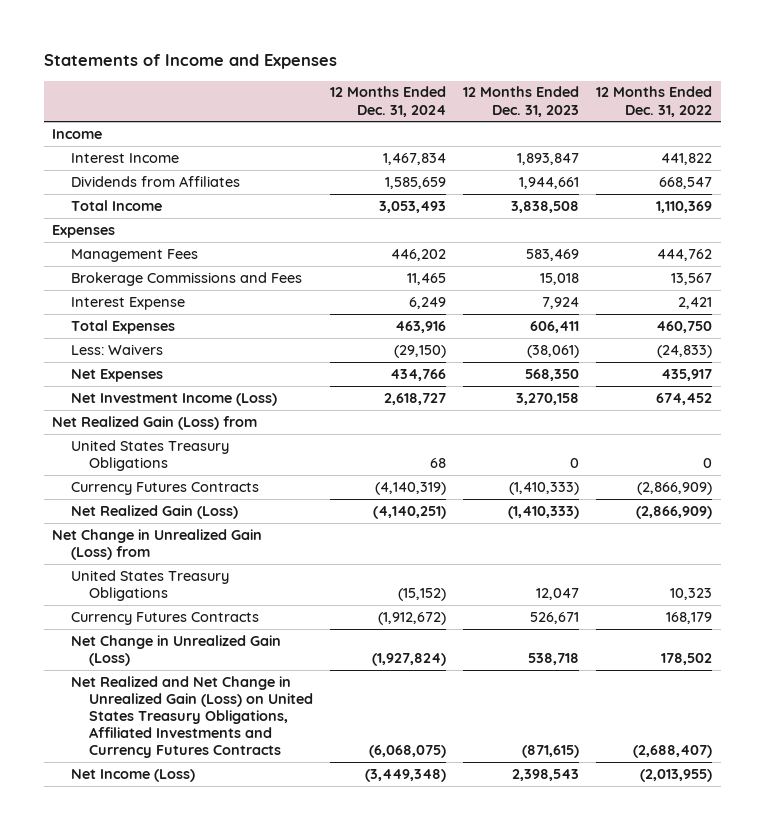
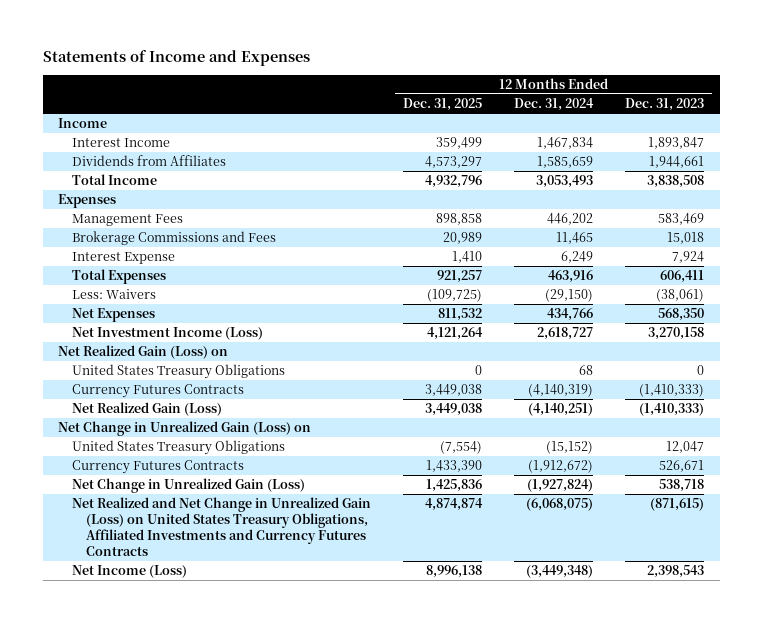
[596,86,713,117] 12 Months Ended Dec. 31, 2022 -> none
none -> [403,98,483,112] Dec. 31, 2025
[52,415,258,430] Net Realized Gain (Loss) from -> [58,345,229,360] Net Realized Gain (Loss) on
[52,528,263,560] Net Change in Unrealized Gain (Loss) from -> [58,421,312,437] Net Change in Unrealized Gain (Loss) on

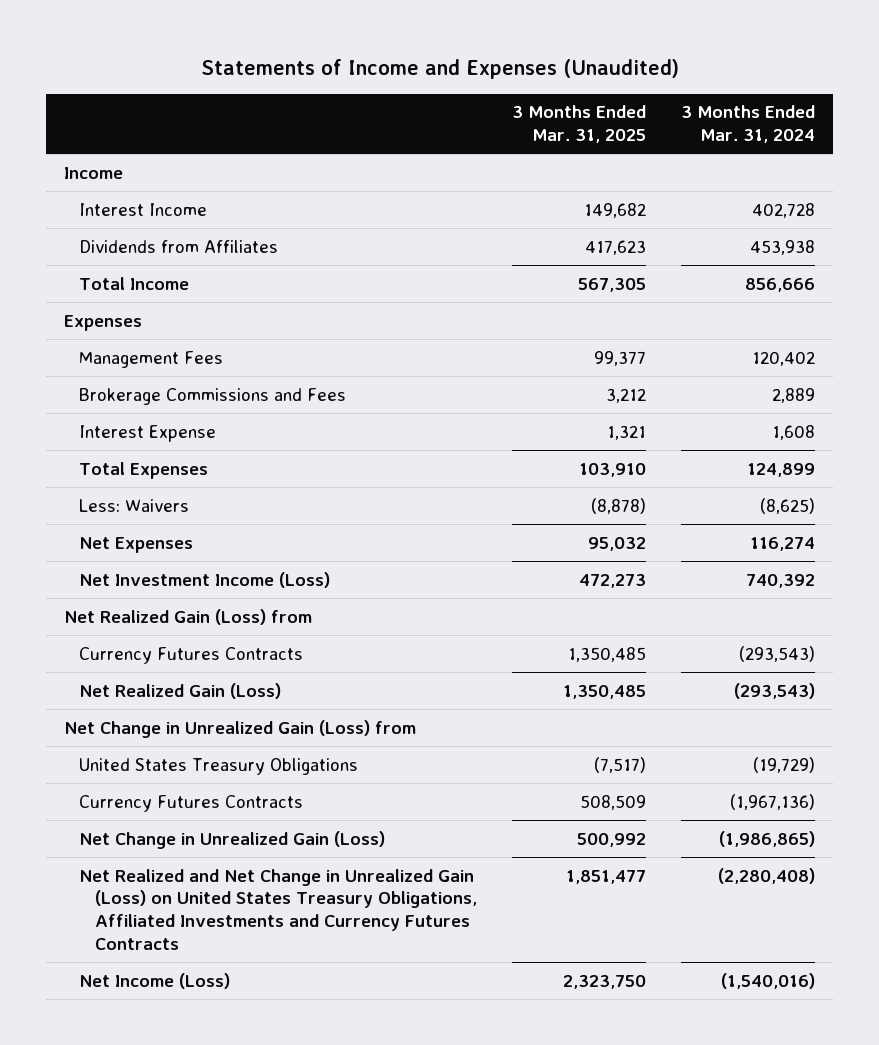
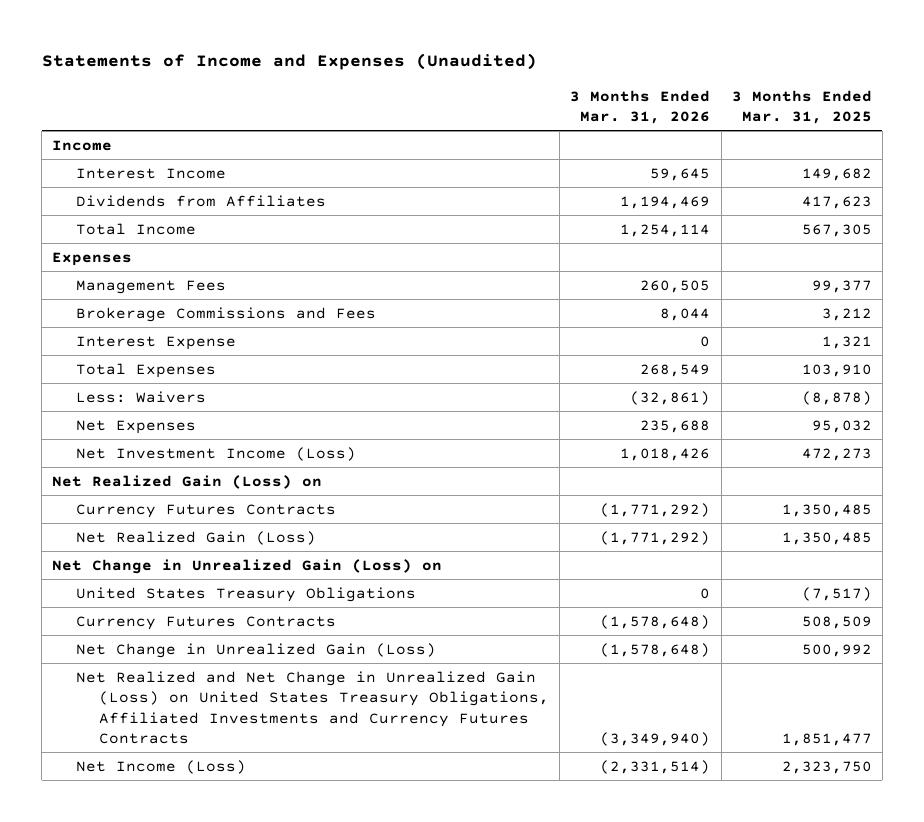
[681,105,816,143] 3 Months Ended Mar. 31, 2024 -> none
none -> [570,89,711,125] 3 Months Ended Mar. 31, 2026
[63,608,312,625] Net Realized Gain (Loss) from -> [52,474,323,489] Net Realized Gain (Loss) on
[63,719,416,738] Net Change in Unrealized Gain (Loss) from -> [52,558,443,574] Net Change in Unrealized Gain (Loss) on

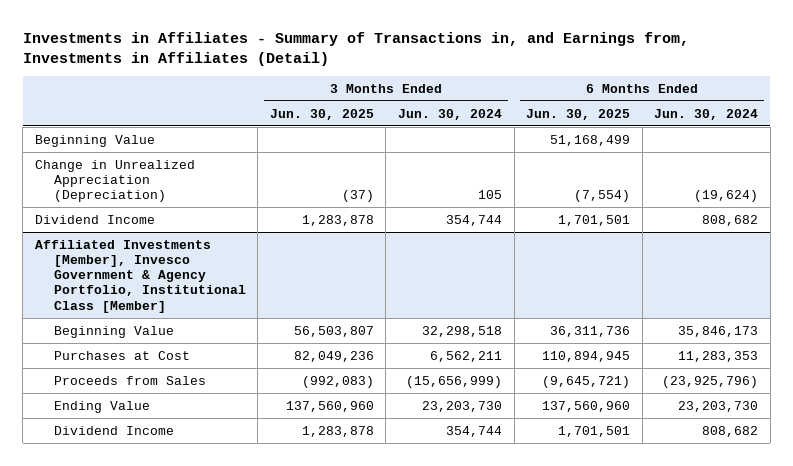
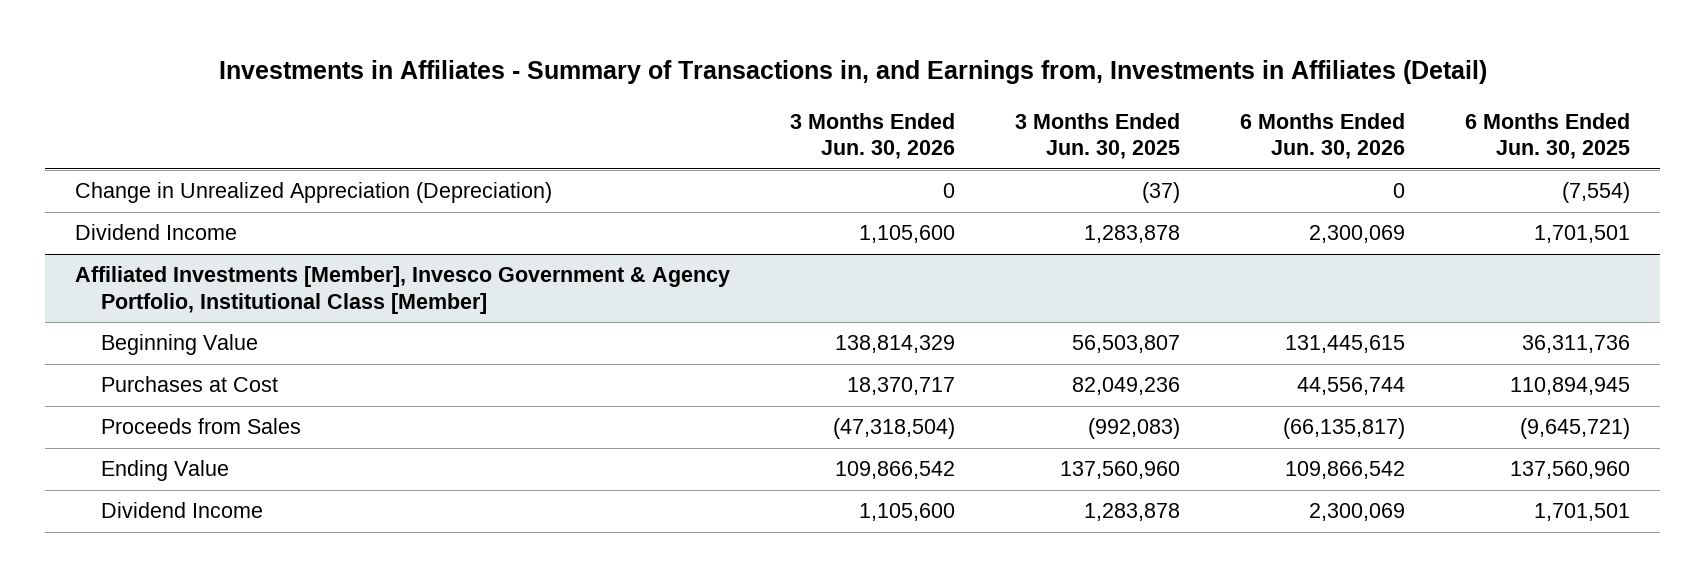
[397,108,502,120] Jun. 30, 2024 -> none
[654,108,759,120] Jun. 30, 2024 -> none
none -> [790,112,956,160] 3 Months Ended Jun. 30, 2026
none -> [1239,112,1405,160] 6 Months Ended Jun. 30, 2026
[35,134,156,147] Beginning Value -> none

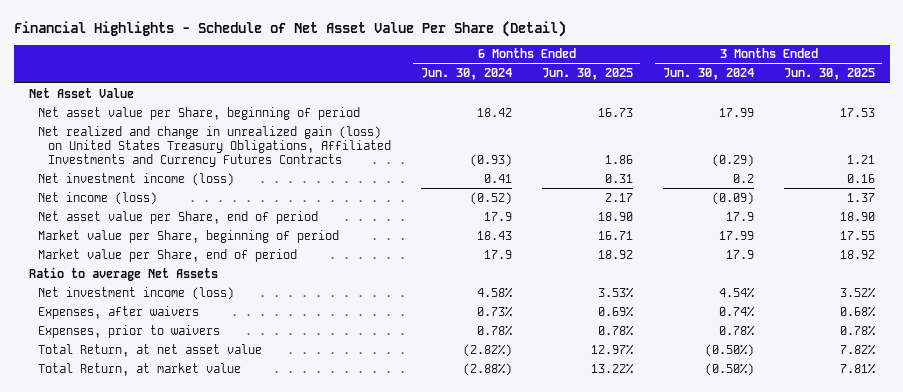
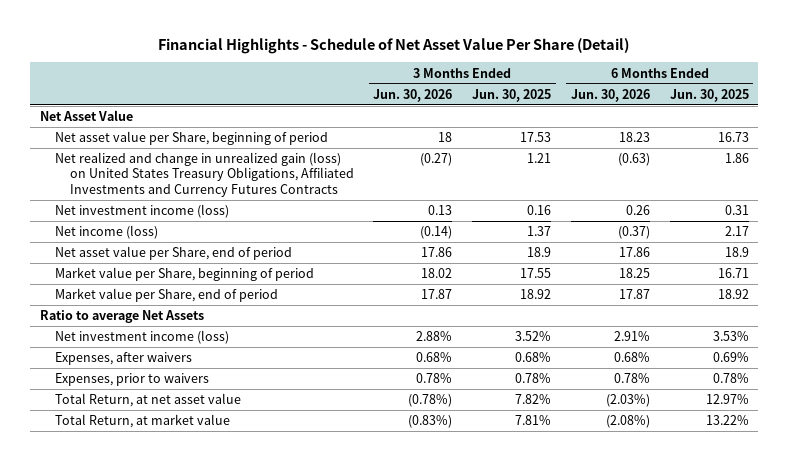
[420,68,512,81] Jun. 30, 2024 -> none
[662,68,754,81] Jun. 30, 2024 -> none
none -> [373,88,453,102] Jun. 30, 2026
none -> [570,88,650,102] Jun. 30, 2026
[597,211,633,221] 18.90 -> [724,247,749,258] 18.9
[839,211,875,221] 18.90 -> [527,247,552,258] 18.9

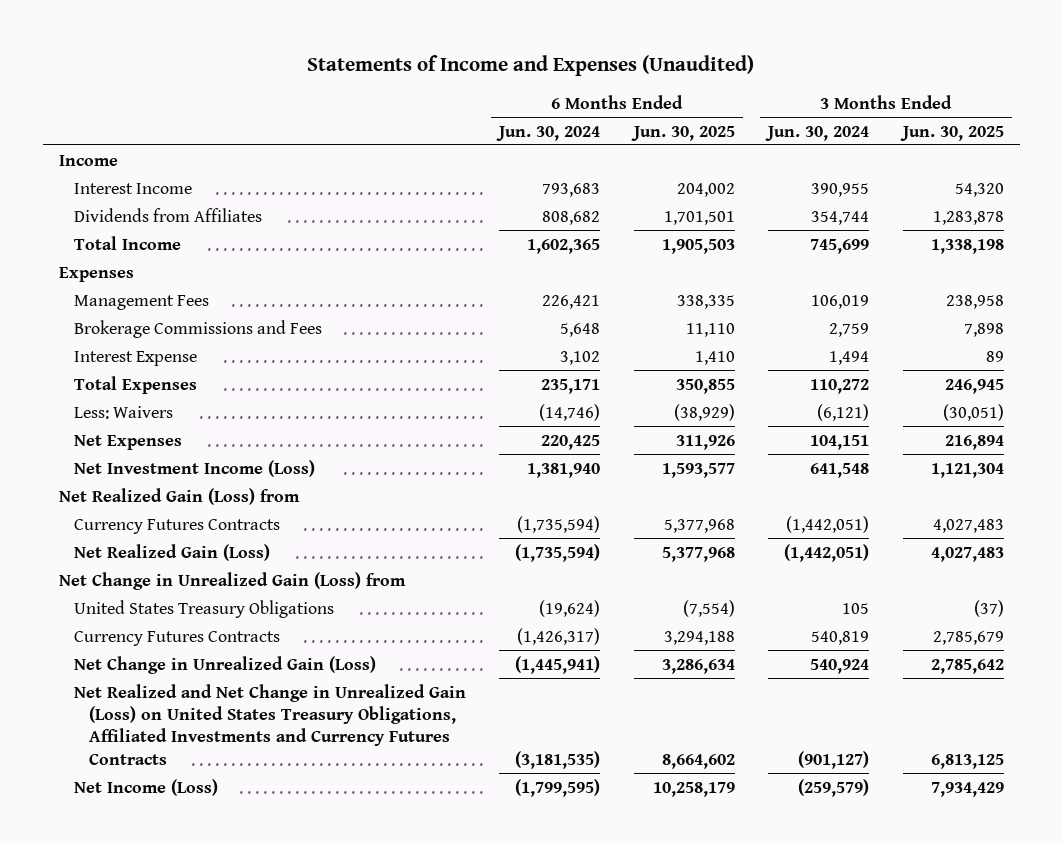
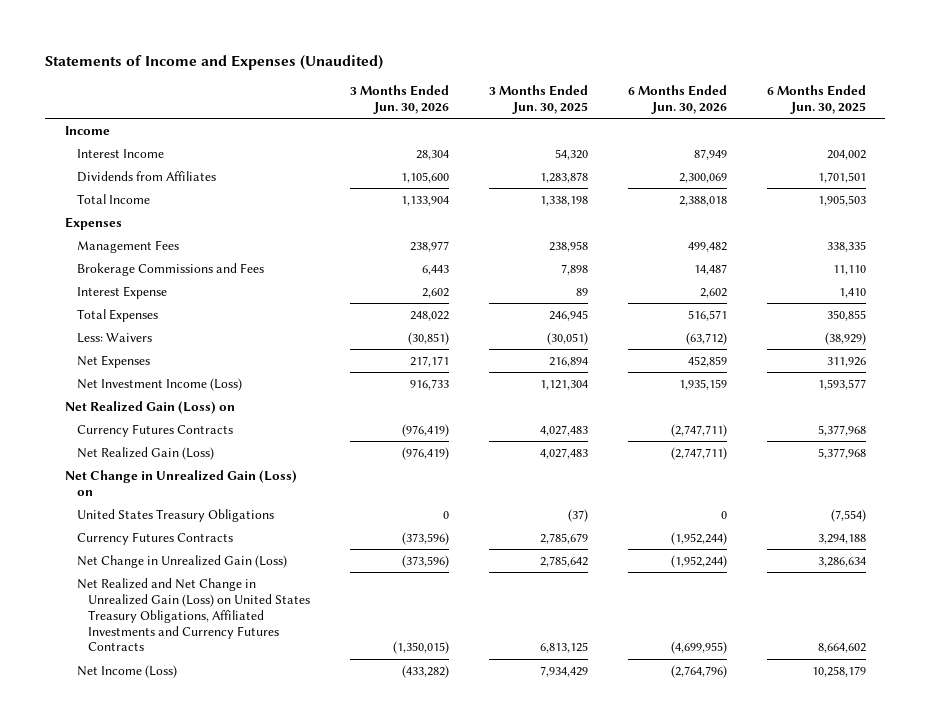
[496,125,601,141] Jun. 30, 2024 -> none
[765,125,870,141] Jun. 30, 2024 -> none
none -> [350,85,450,114] 3 Months Ended Jun. 30, 2026
none -> [627,85,727,114] 6 Months Ended Jun. 30, 2026
[59,487,301,505] Net Realized Gain (Loss) from -> [64,401,235,415] Net Realized Gain (Loss) on
[59,571,407,590] Net Change in Unrealized Gain (Loss) from -> [64,470,297,496] Net Change in Unrealized Gain (Loss) on

